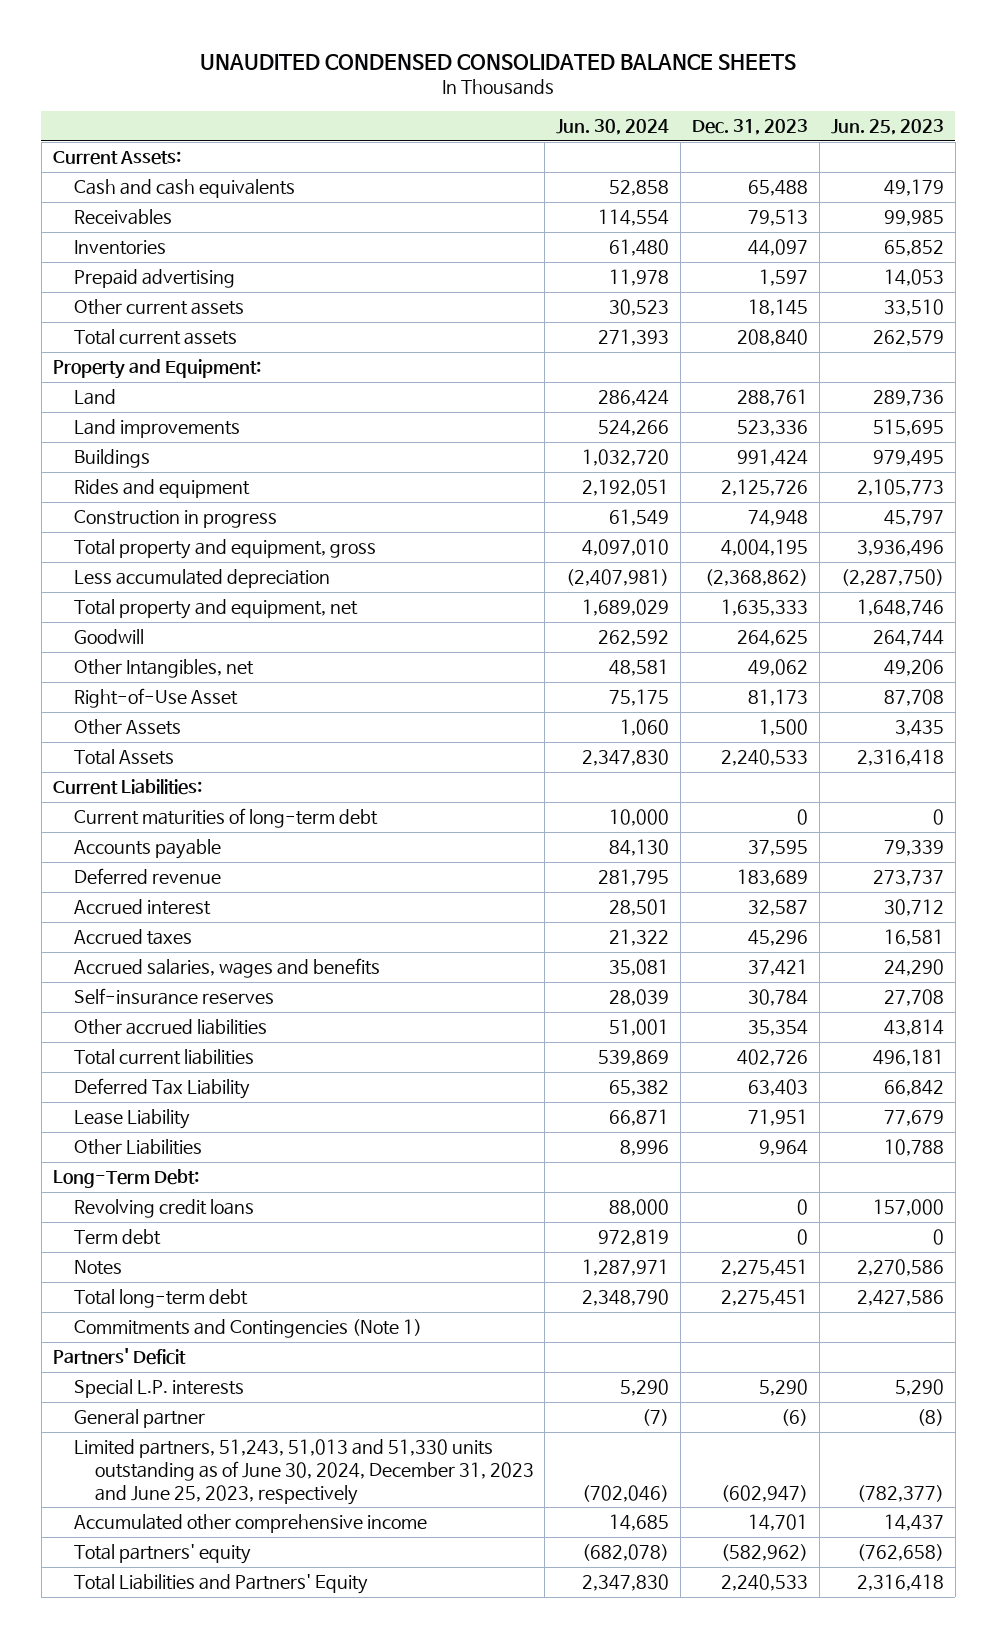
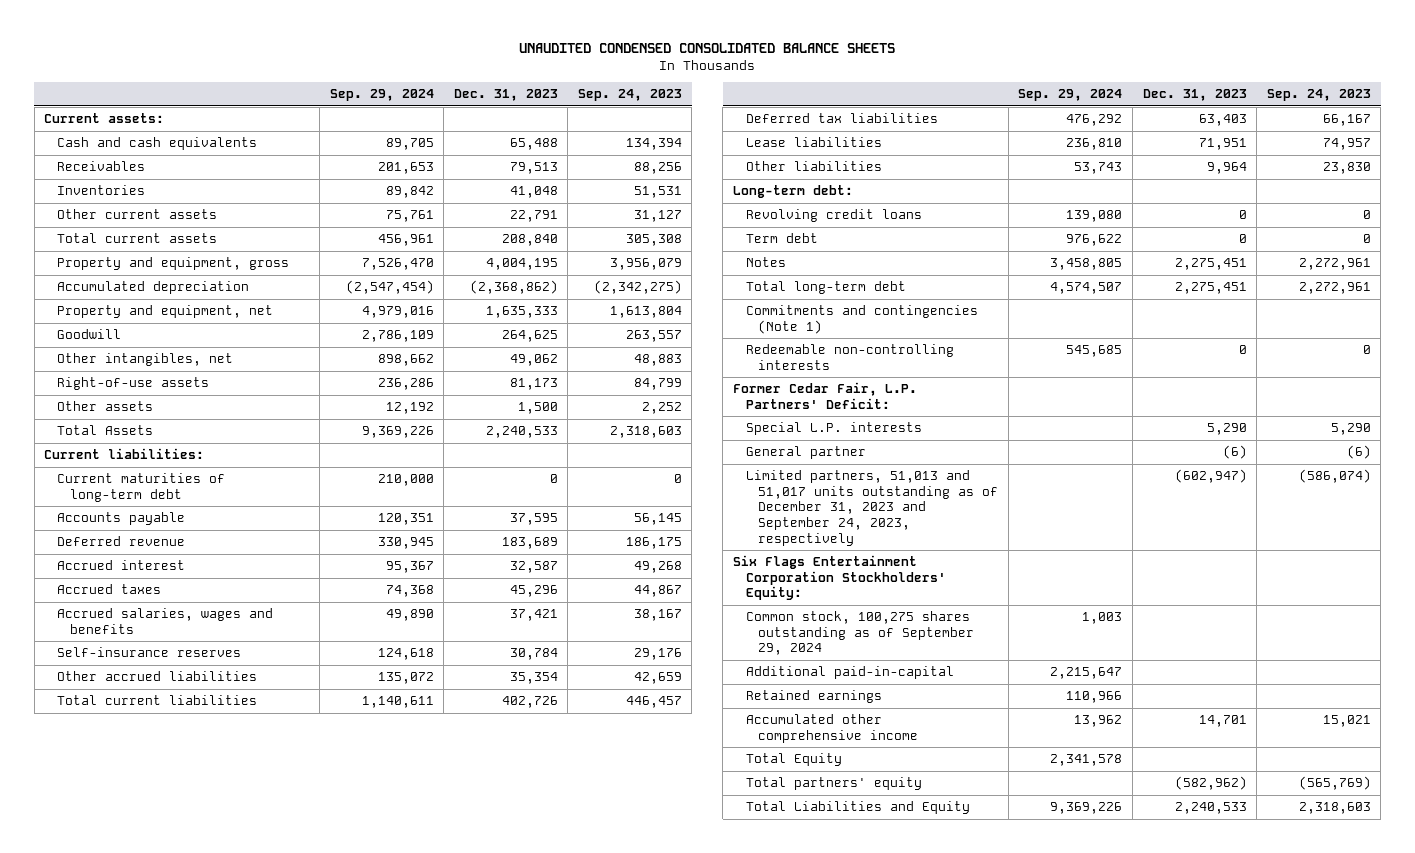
[556,119,670,136] Jun. 30, 2024 -> none
[830,119,944,136] Jun. 25, 2023 -> none
none -> [329,89,434,102] Sep. 29, 2024
none -> [577,89,682,102] Sep. 24, 2023
[52,151,181,166] Current Assets: -> [44,113,165,124] Current assets:
[73,269,235,289] Prepaid advertising -> none
[747,239,808,257] 44,097 -> [509,186,558,199] 41,048
[747,299,808,317] 18,145 -> [509,210,558,223] 22,791
[52,359,261,380] Property and Equipment: -> none
[73,389,116,406] Land -> none
[73,419,240,439] Land improvements -> none
[73,449,150,469] Buildings -> none
[73,479,250,499] Rides and equipment -> none
[73,510,277,529] Construction in progress -> none
[73,539,376,560] Total property and equipment, gross -> [56,257,289,271] Property and equipment, gross
[73,569,330,589] Less accumulated depreciation -> [56,281,249,295] Accumulated depreciation
[73,599,358,620] Total property and equipment, net -> [56,305,273,319] Property and equipment, net
[73,659,254,679] Other Intangibles, net -> [56,353,233,367] Other intangibles, net
[73,688,238,709] Right-of-Use Asset -> [56,377,209,391] Right-of-use assets
[73,719,181,736] Other Assets -> [56,401,153,412] Other assets
[52,779,202,796] Current Liabilities: -> [44,448,205,460] Current liabilities:
[73,1078,250,1100] Deferred Tax Liability -> [745,113,938,124] Deferred tax liabilities
[73,1109,190,1130] Lease Liability -> [745,137,882,148] Lease liabilities
[73,1139,202,1156] Other Liabilities -> [745,161,882,172] Other liabilities
[52,1169,199,1189] Long-Term Debt: -> [732,185,853,199] Long-term debt:
[73,1319,422,1339] Commitments and Contingencies (Note 1) -> [745,305,978,334] Commitments and contingencies (Note 1)
none -> [745,344,954,370] Redeemable non-controlling interests
[52,1348,186,1366] Partners' Deficit -> [732,382,917,409] Former Cedar Fair, L.P. Partners' Deficit:
[73,1439,534,1505] Limited partners, 51,243, 51,013 and 51,330 units outstanding as of June 30, 2024, December 31, 2023 and June 25, 2023, respectively -> [745,470,999,546] Limited partners, 51,013 and 51,017 units outstanding as of December 31, 2023 and September 24, 2023, respectively
none -> [732,555,946,601] Six Flags Entertainment Corporation Stockholders' Equity:
none -> [745,611,975,656] Common stock, 100,275 shares outstanding as of September 29, 2024
none -> [745,666,954,680] Additional paid-in-capital
none -> [745,690,882,704] Retained earnings
none -> [745,753,842,767] Total Equity
[73,1574,368,1595] Total Liabilities and Partners' Equity -> [745,801,970,815] Total Liabilities and Equity

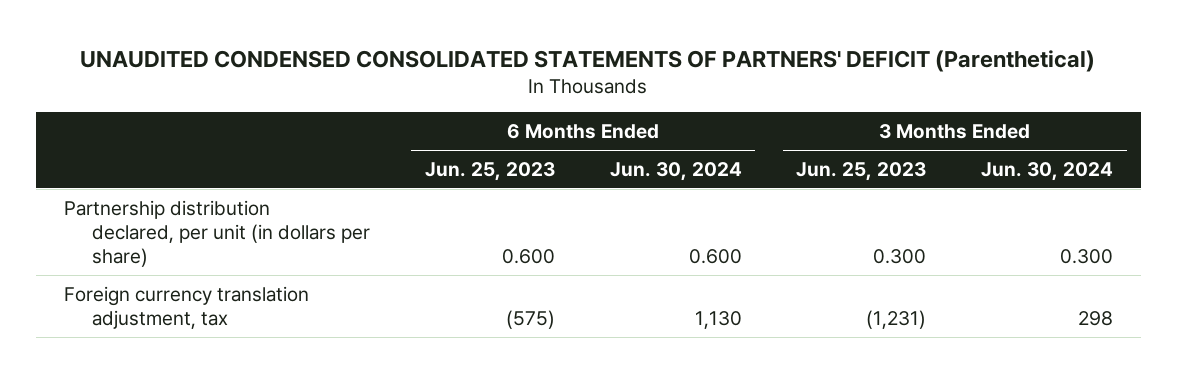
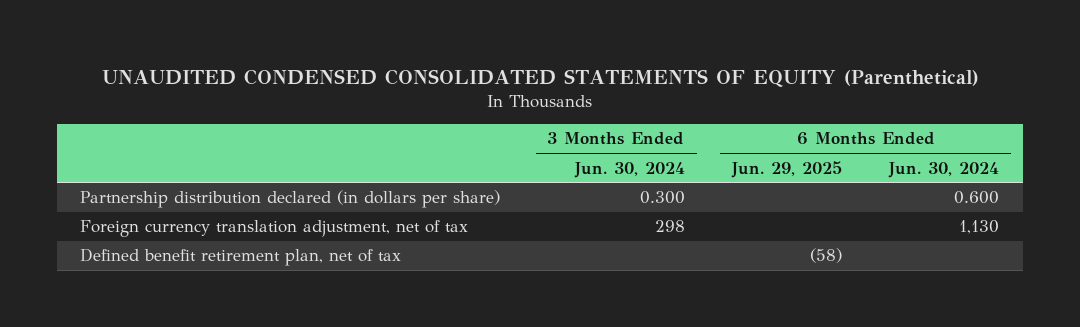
[80,49,1096,72] UNAUDITED CONDENSED CONSOLIDATED STATEMENTS OF PARTNERS' DEFICIT (Parenthetical) -> [101,68,979,88] UNAUDITED CONDENSED CONSOLIDATED STATEMENTS OF EQUITY (Parenthetical)
[425,161,556,181] Jun. 25, 2023 -> none
[796,161,927,181] Jun. 25, 2023 -> none
none -> [731,160,843,178] Jun. 29, 2025
[63,199,371,267] Partnership distribution declared, per unit (in dollars per share) -> [80,190,501,209] Partnership distribution declared (in dollars per share)
[63,285,309,329] Foreign currency translation adjustment, tax -> [80,220,469,238] Foreign currency translation adjustment, net of tax
none -> [80,248,402,267] Defined benefit retirement plan, net of tax

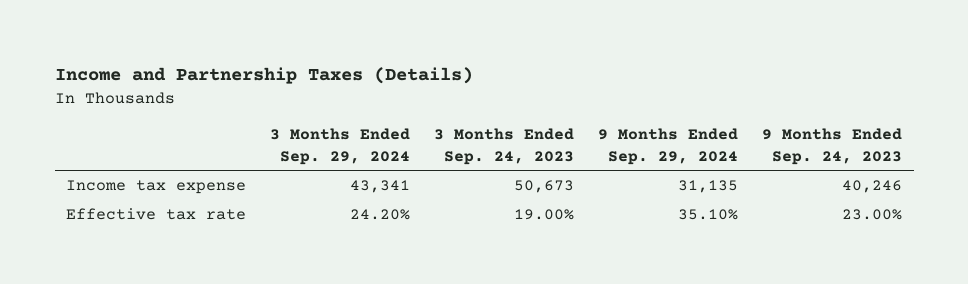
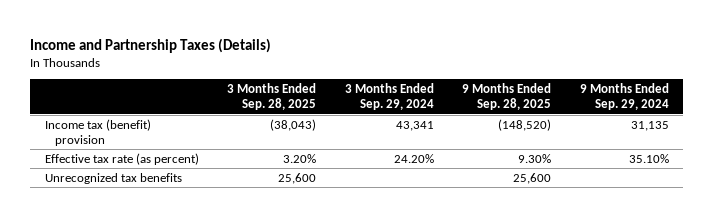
[434,127,575,165] 3 Months Ended Sep. 24, 2023 -> none
[761,127,902,165] 9 Months Ended Sep. 24, 2023 -> none
none -> [227,83,317,111] 3 Months Ended Sep. 28, 2025
none -> [462,83,552,111] 9 Months Ended Sep. 28, 2025
[66,180,247,195] Income tax expense -> [44,118,151,146] Income tax (benefit) provision
[66,208,247,221] Effective tax rate -> [44,152,199,165] Effective tax rate (as percent)
none -> [44,172,182,184] Unrecognized tax benefits

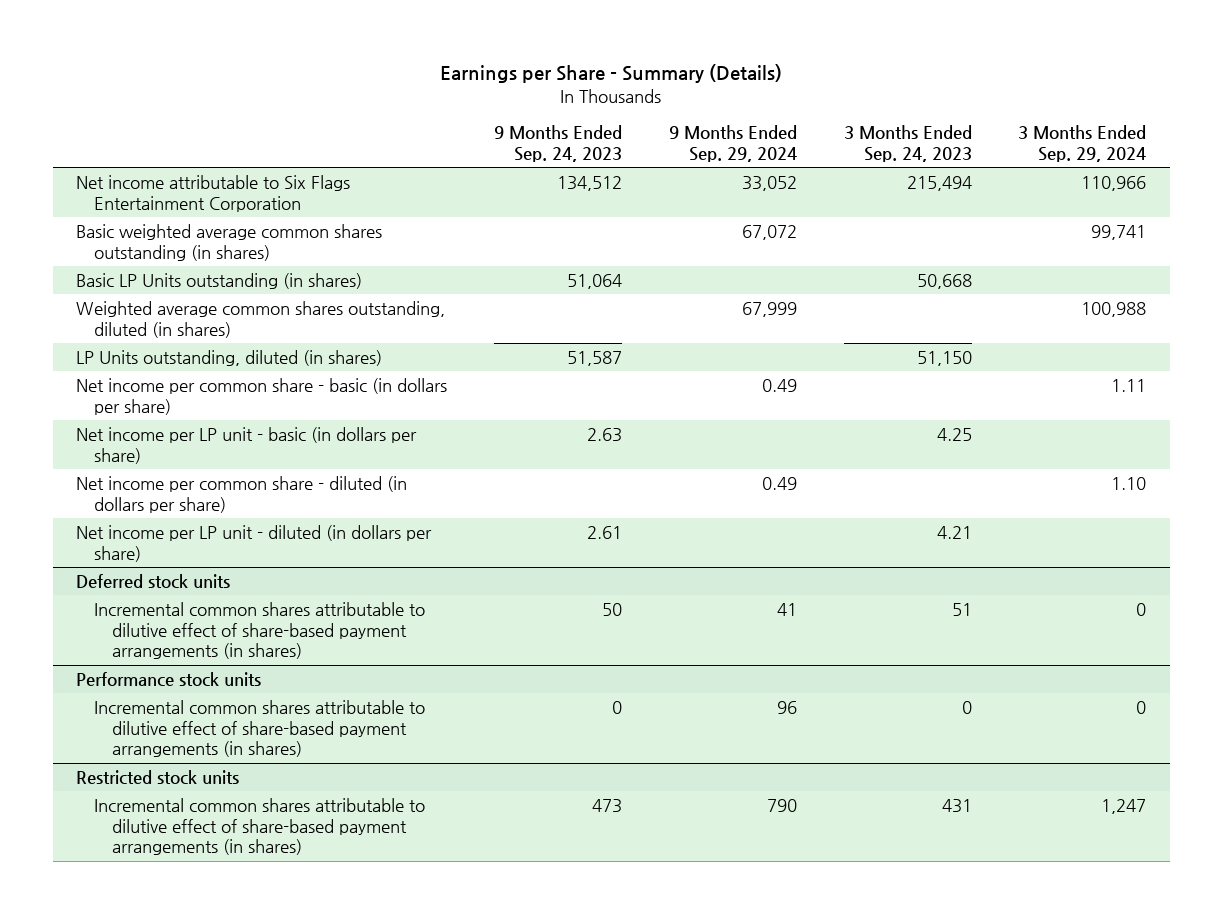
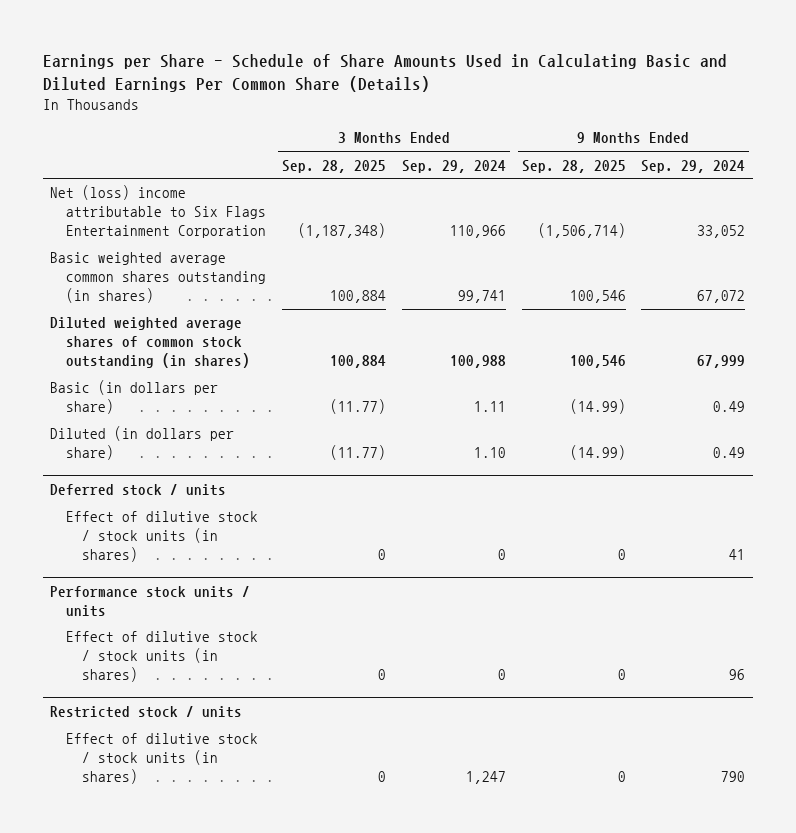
[440,63,783,83] Earnings per Share - Summary (Details) -> [42,53,727,93] Earnings per Share - Schedule of Share Amounts Used in Calculating Basic and Diluted Earnings Per Common Share (Details)
[494,125,623,162] 9 Months Ended Sep. 24, 2023 -> none
[843,125,972,162] 3 Months Ended Sep. 24, 2023 -> none
none -> [282,159,387,173] Sep. 28, 2025
none -> [521,159,626,173] Sep. 28, 2025
[76,175,351,212] Net income attributable to Six Flags Entertainment Corporation -> [50,185,267,239] Net (loss) income attributable to Six Flags Entertainment Corporation
[76,273,363,290] Basic LP Units outstanding (in shares) -> none
[76,350,383,367] LP Units outstanding, diluted (in shares) -> none
[76,427,418,464] Net income per LP unit - basic (in dollars per share) -> none
[76,525,433,562] Net income per LP unit - diluted (in dollars per share) -> none
[76,301,446,338] Weighted average common shares outstanding, diluted (in shares) -> [50,317,251,369] Diluted weighted average shares of common stock outstanding (in shares)
[76,378,448,415] Net income per common share - basic (in dollars per share) -> [50,380,219,415] Basic (in dollars per share)
[76,476,408,513] Net income per common share - diluted (in dollars per share) -> [50,426,235,461] Diluted (in dollars per share)
[76,574,231,590] Deferred stock units -> [50,483,227,496] Deferred stock / units
[94,602,426,660] Incremental common shares attributable to dilutive effect of share-based payment arrangements (in shares) -> [66,511,259,563] Effect of dilutive stock / stock units (in shares)
[76,672,262,688] Performance stock units -> [50,585,251,617] Performance stock units / units
[94,700,426,758] Incremental common shares attributable to dilutive effect of share-based payment arrangements (in shares) -> [66,631,259,683] Effect of dilutive stock / stock units (in shares)
[76,770,240,786] Restricted stock units -> [50,705,243,718] Restricted stock / units
[94,798,426,856] Incremental common shares attributable to dilutive effect of share-based payment arrangements (in shares) -> [66,733,259,785] Effect of dilutive stock / stock units (in shares)

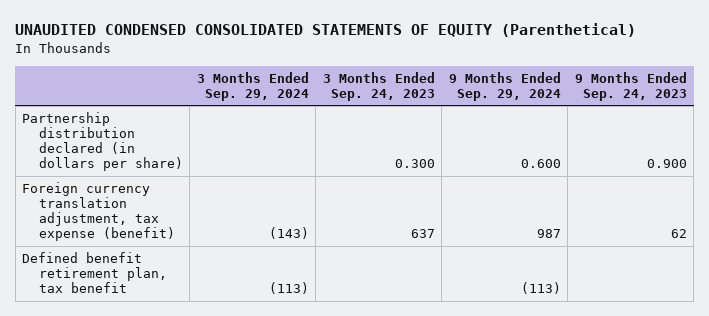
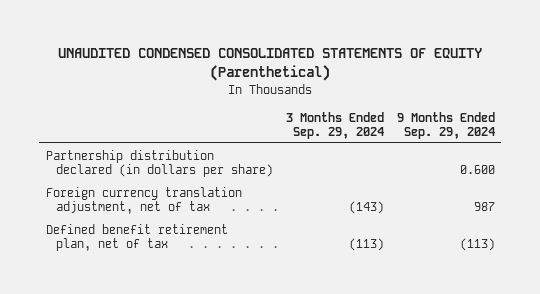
[322,71,435,101] 3 Months Ended Sep. 24, 2023 -> none
[574,71,687,101] 9 Months Ended Sep. 24, 2023 -> none
[22,181,175,242] Foreign currency translation adjustment, tax expense (benefit) -> [45,186,242,214] Foreign currency translation adjustment, net of tax
[22,251,167,294] Defined benefit retirement plan, tax benefit -> [45,223,228,251] Defined benefit retirement plan, net of tax

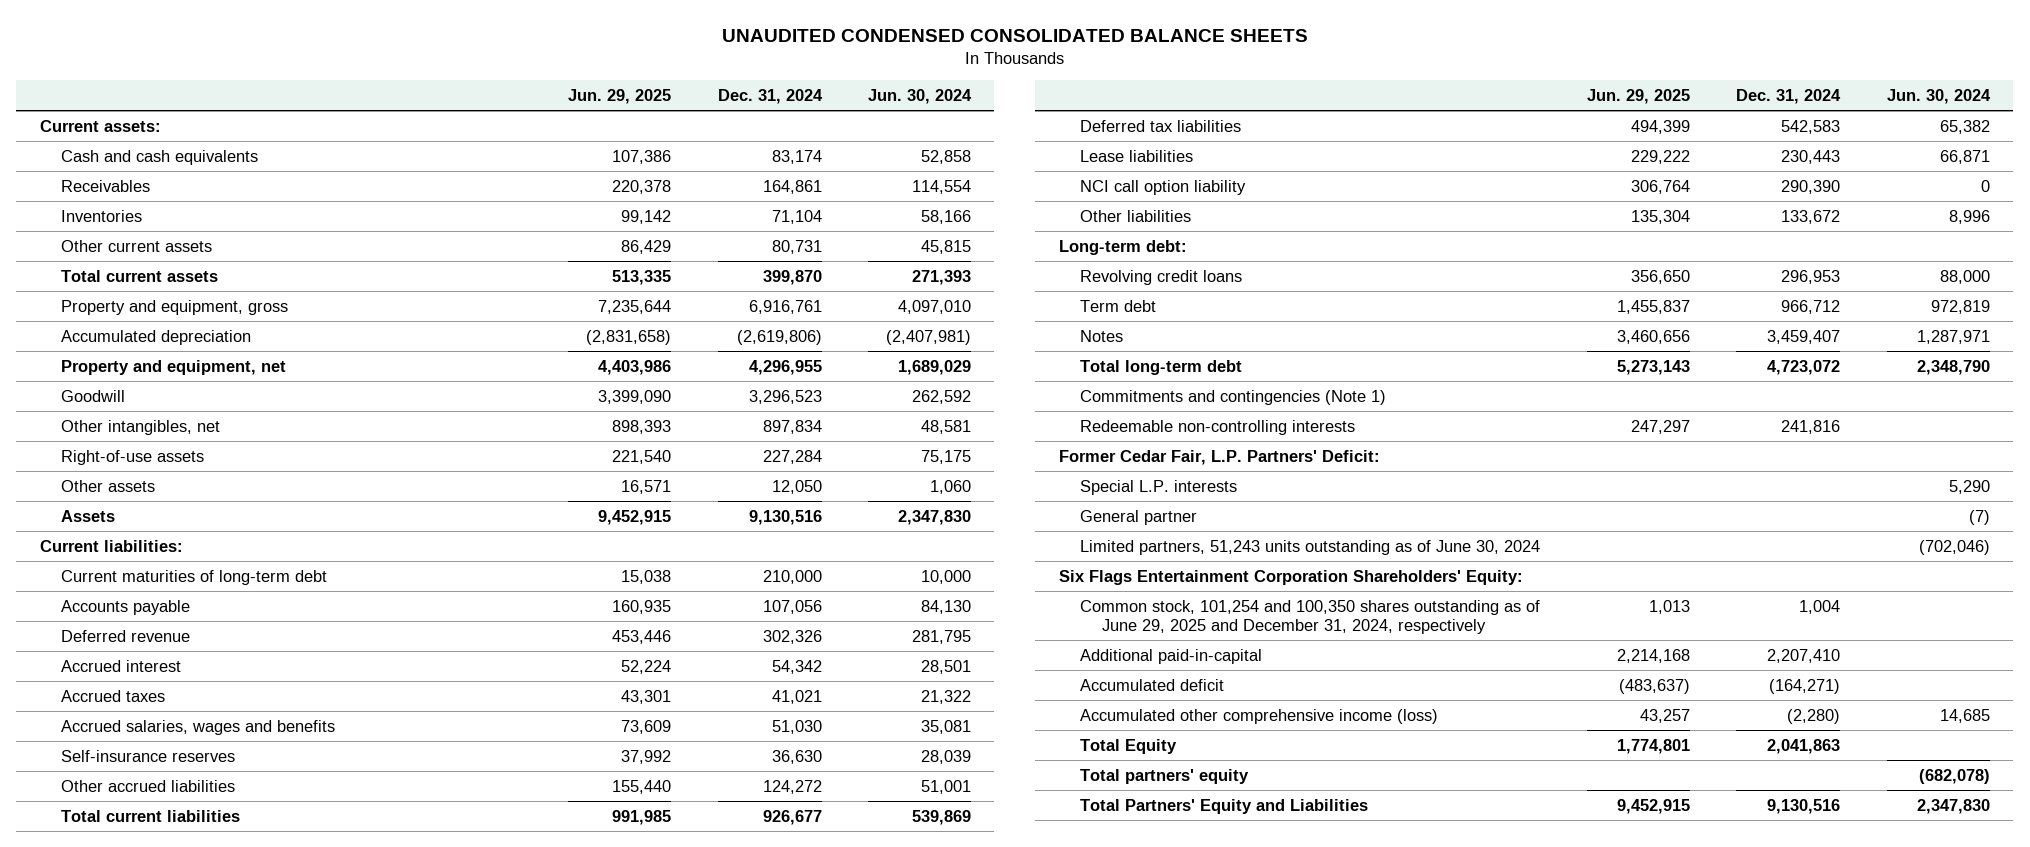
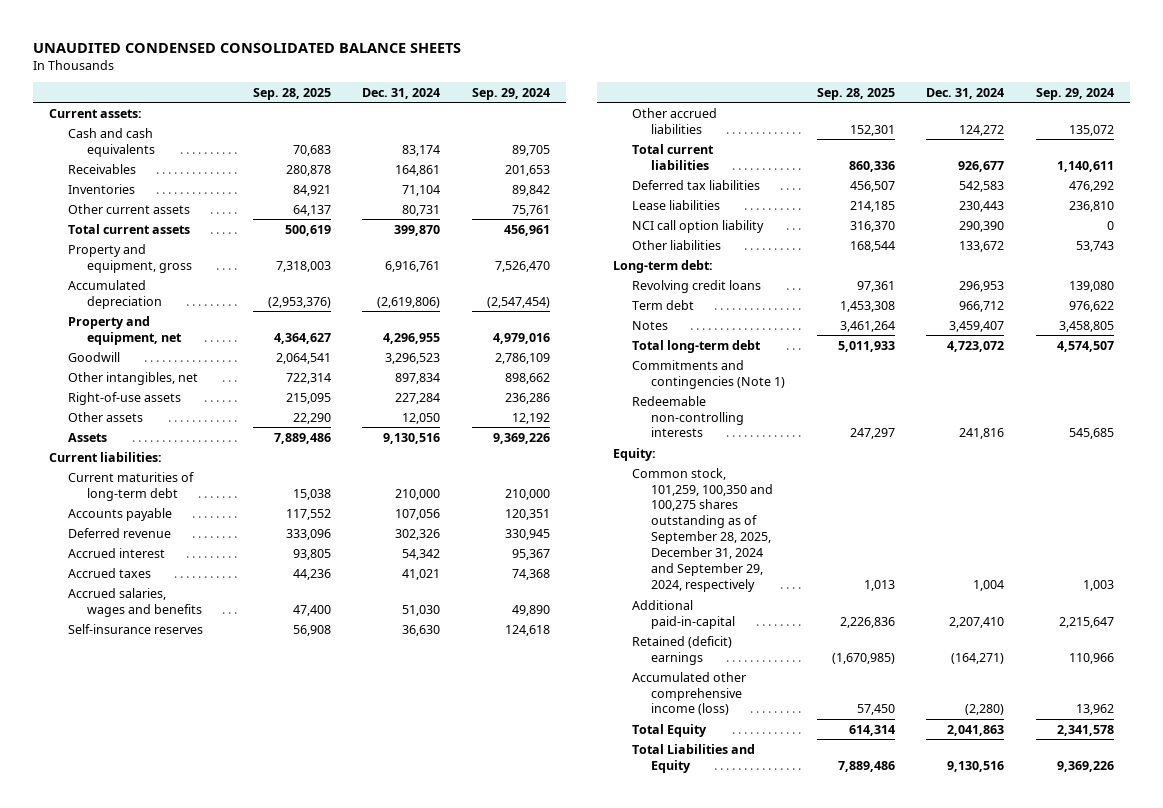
[567,88,671,104] Jun. 29, 2025 -> none
[868,88,973,104] Jun. 30, 2024 -> none
none -> [252,87,331,100] Sep. 28, 2025
none -> [472,87,551,100] Sep. 29, 2024
[1058,449,1380,465] Former Cedar Fair, L.P. Partners' Deficit: -> none
[1080,479,1238,495] Special L.P. interests -> none
[1080,509,1198,525] General partner -> none
[1080,539,1541,555] Limited partners, 51,243 units outstanding as of June 30, 2024 -> none
[1058,569,1523,585] Six Flags Entertainment Corporation Shareholders' Equity: -> none
none -> [613,447,657,461] Equity:
[1080,599,1541,635] Common stock, 101,254 and 100,350 shares outstanding as of June 29, 2025 and December 31, 2024, respectively -> [631,467,773,593] Common stock, 101,259, 100,350 and 100,275 shares outstanding as of September 28, 2025, December 31, 2024 and September 29, 2024, respectively
[1080,678,1225,691] Accumulated deficit -> [631,635,732,665] Retained (deficit) earnings
[1080,768,1250,784] Total partners' equity -> none
[1080,798,1369,814] Total Partners' Equity and Liabilities -> [631,743,755,773] Total Liabilities and Equity

